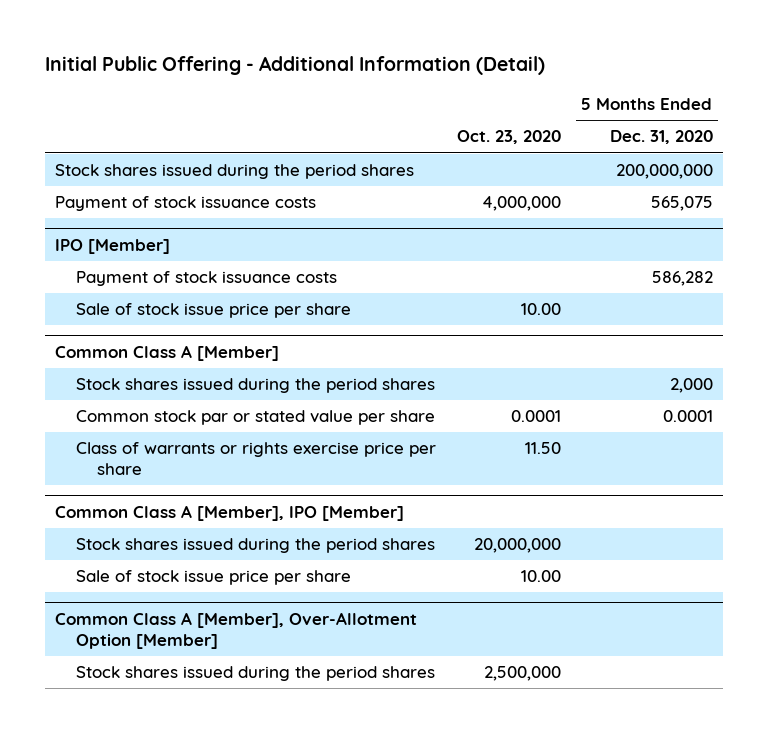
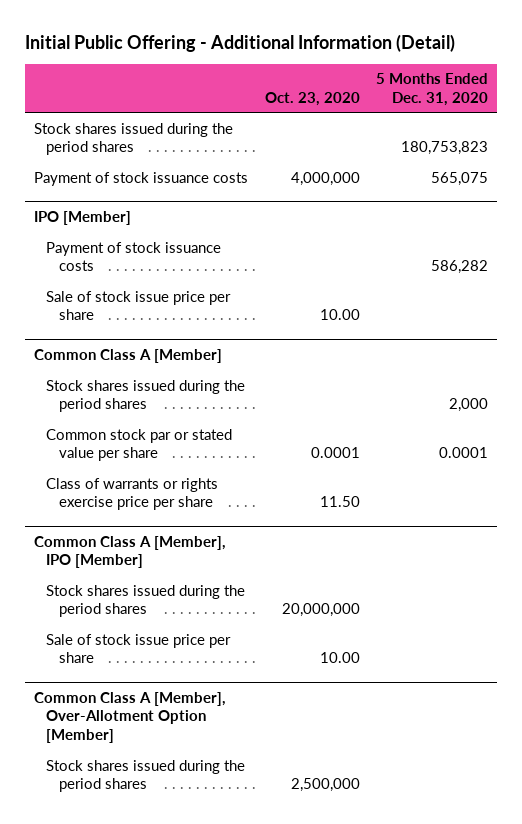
[615,164,713,180] 200,000,000 -> [401,141,489,156] 180,753,823

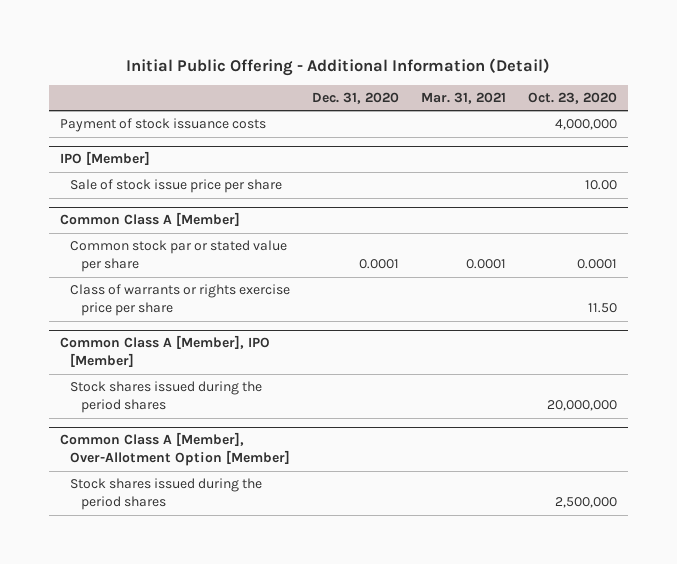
[376,73,489,106] 5 Months Ended Dec. 31, 2020 -> none
none -> [312,92,400,105] Dec. 31, 2020
none -> [421,92,507,105] Mar. 31, 2021
[33,122,233,156] Stock shares issued during the period shares -> none
[46,241,222,272] Payment of stock issuance costs -> none
[46,379,246,413] Stock shares issued during the period shares -> none
[46,633,232,664] Sale of stock issue price per share -> none

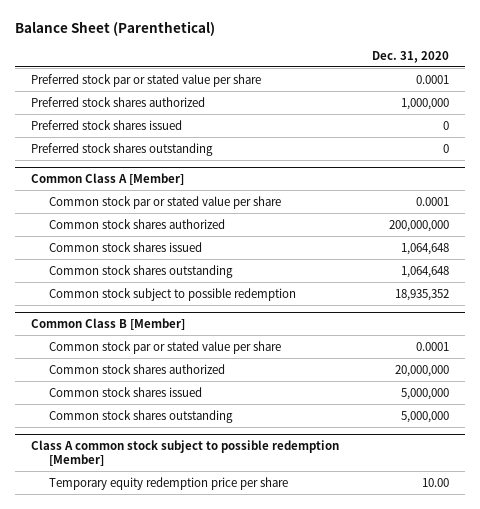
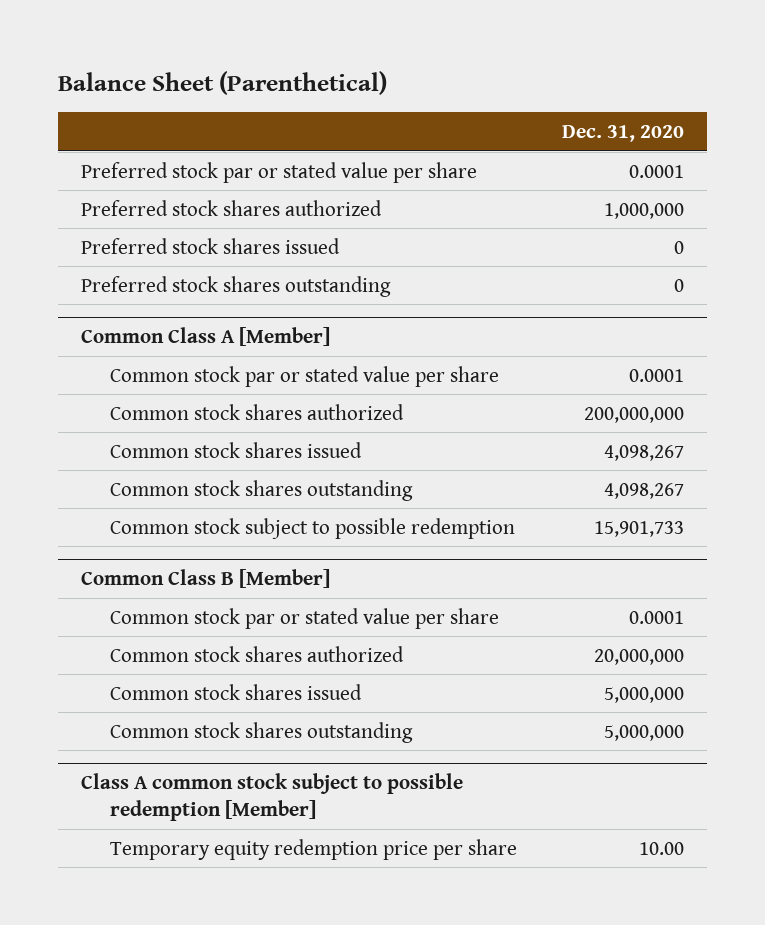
[400,242,449,255] 1,064,648 -> [604,444,685,461] 4,098,267
[400,265,449,278] 1,064,648 -> [604,482,685,499] 4,098,267
[394,288,449,301] 18,935,352 -> [594,520,685,537] 15,901,733

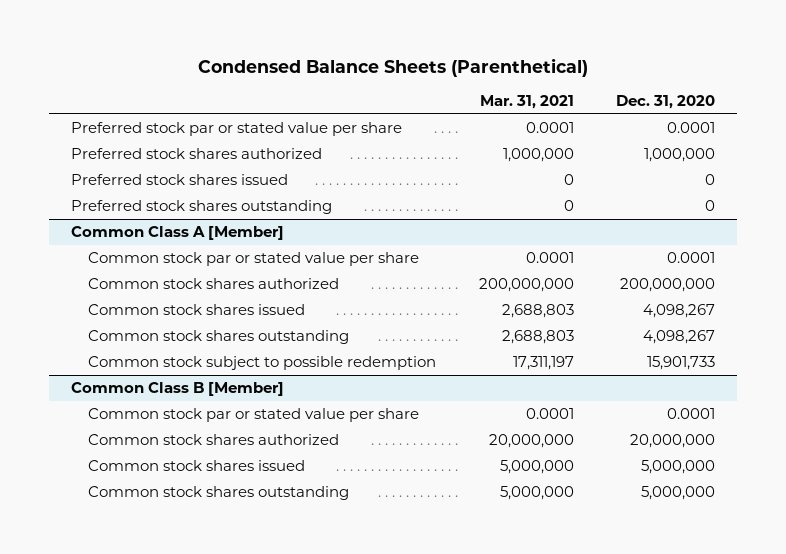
[58,71,388,96] Balance Sheet (Parenthetical) -> [197,57,588,77] Condensed Balance Sheets (Parenthetical)
none -> [479,95,574,110] Mar. 31, 2021
[80,773,463,822] Class A common stock subject to possible redemption [Member] -> none
[110,838,518,860] Temporary equity redemption price per share -> none

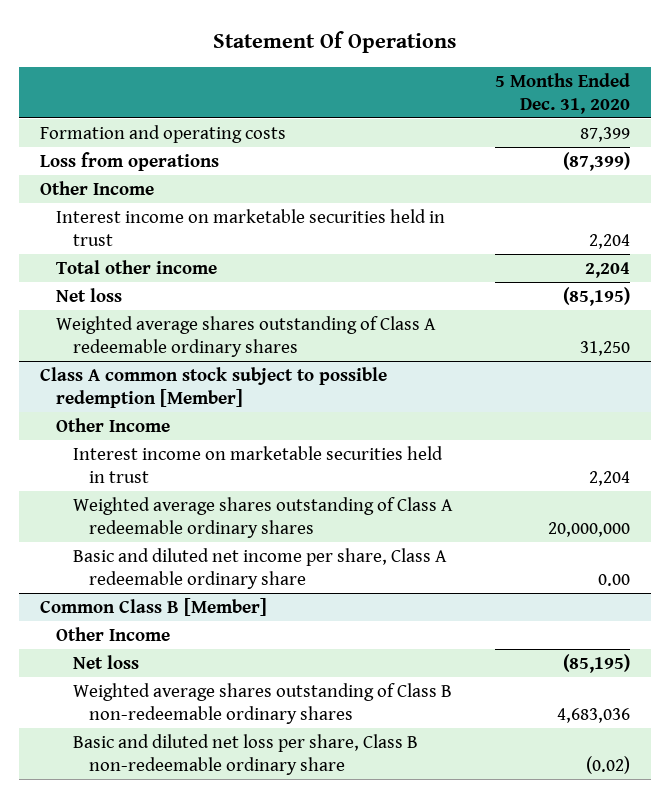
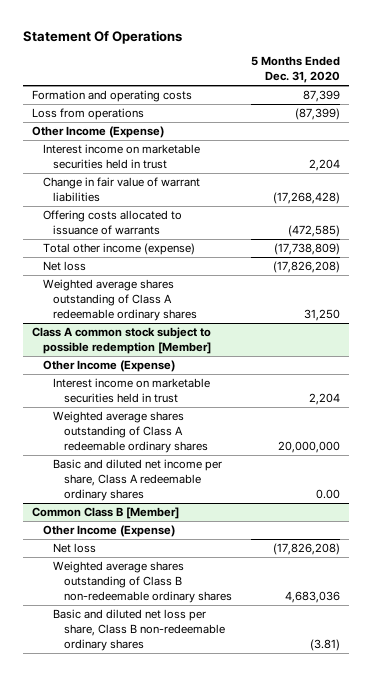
[39,180,154,195] Other Income -> [32,126,165,139] Other Income (Expense)
none -> [42,177,200,203] Change in fair value of warrant liabilities
none -> [42,210,182,236] Offering costs allocated to issuance of warrants
[56,259,218,274] Total other income -> [42,243,195,256] Total other income (expense)
[585,261,631,278] 2,204 -> [273,243,340,256] (17,738,809)
[563,286,631,306] (85,195) -> [272,261,340,274] (17,826,208)
[56,417,171,432] Other Income -> [42,360,175,373] Other Income (Expense)
[72,547,447,589] Basic and diluted net income per share, Class A redeemable ordinary share -> [53,459,223,501] Basic and diluted net income per share, Class A redeemable ordinary shares
[56,626,171,641] Other Income -> [42,525,175,538] Other Income (Expense)
[563,653,631,673] (85,195) -> [272,543,340,556] (17,826,208)
[72,733,418,775] Basic and diluted net loss per share, Class B non-redeemable ordinary share -> [53,609,225,651] Basic and diluted net loss per share, Class B non-redeemable ordinary shares
[586,755,631,774] (0.02) -> [309,638,340,651] (3.81)

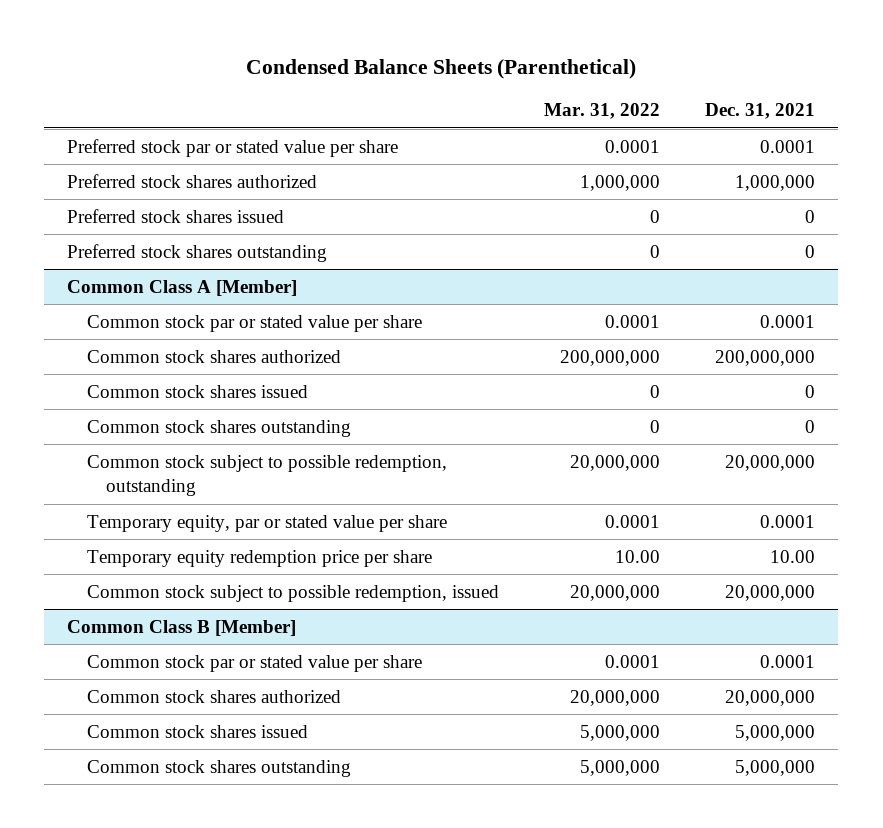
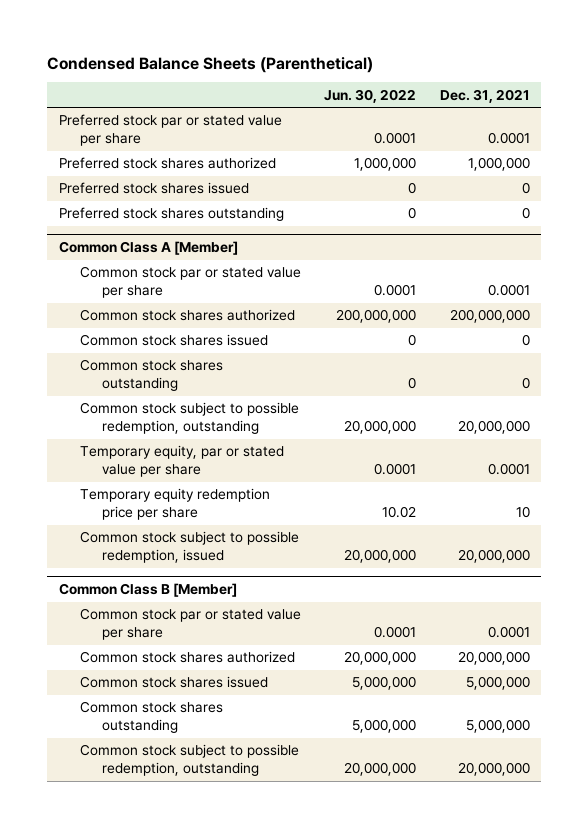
[544,103,661,120] Mar. 31, 2022 -> none
none -> [324,88,417,103] Jun. 30, 2022
[770,549,816,563] 10.00 -> [515,505,530,518] 10
none -> [80,744,300,776] Common stock subject to possible redemption, outstanding

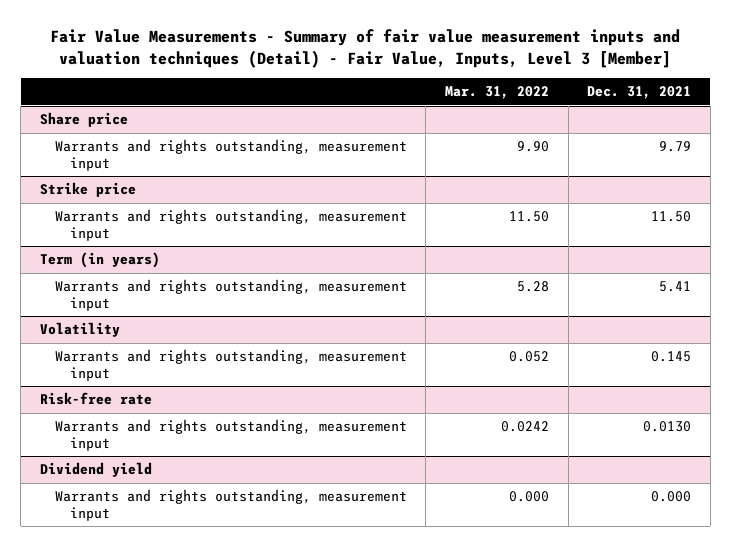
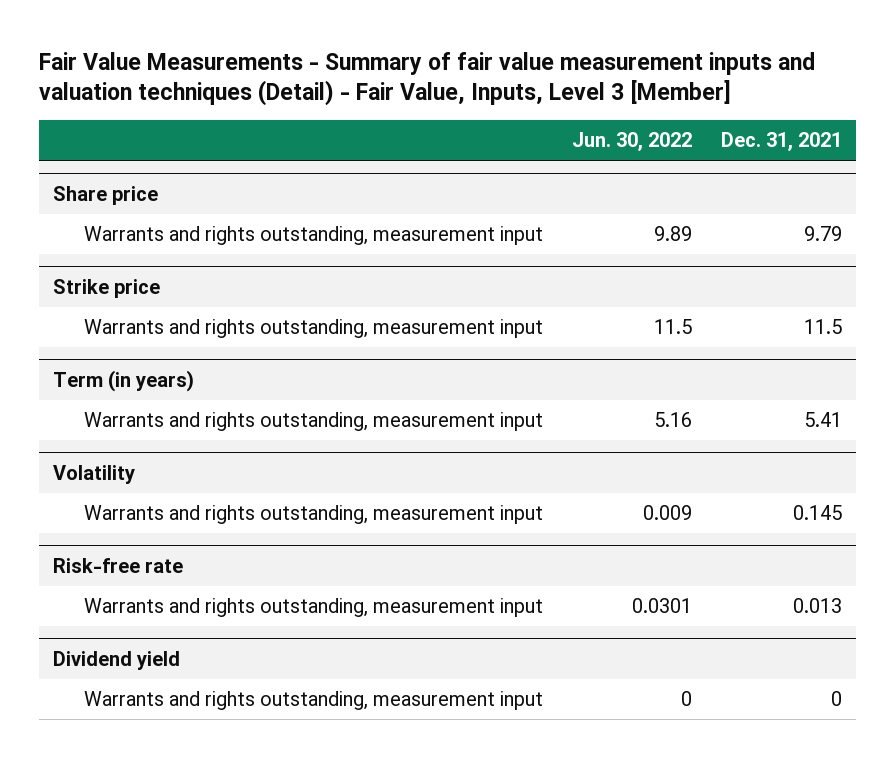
[444,86,549,100] Mar. 31, 2022 -> none
none -> [572,132,693,152] Jun. 30, 2022
[651,211,692,223] 11.50 -> [803,318,842,334] 11.5
[643,421,692,433] 0.0130 -> [792,597,842,613] 0.013
[651,491,692,503] 0.000 -> [830,690,842,706] 0

